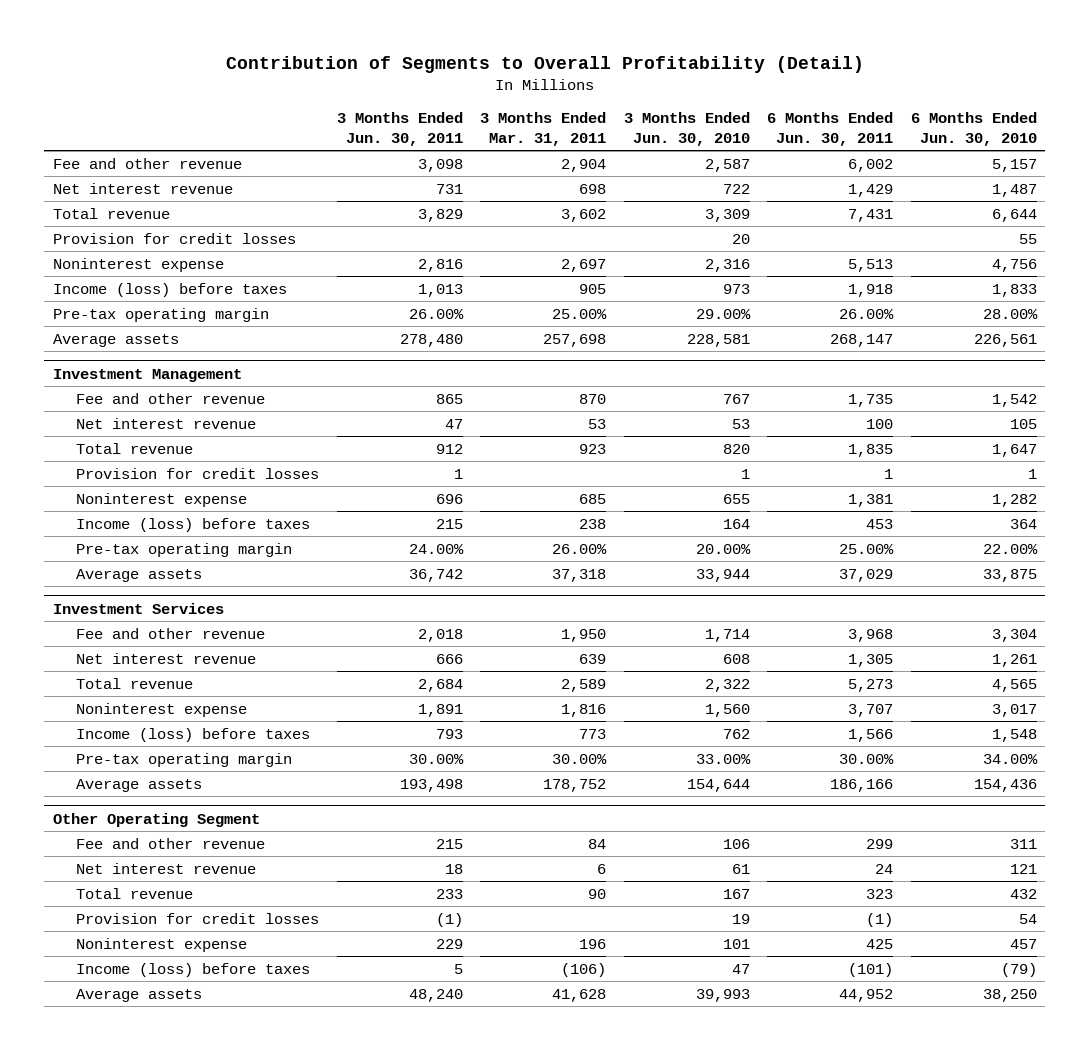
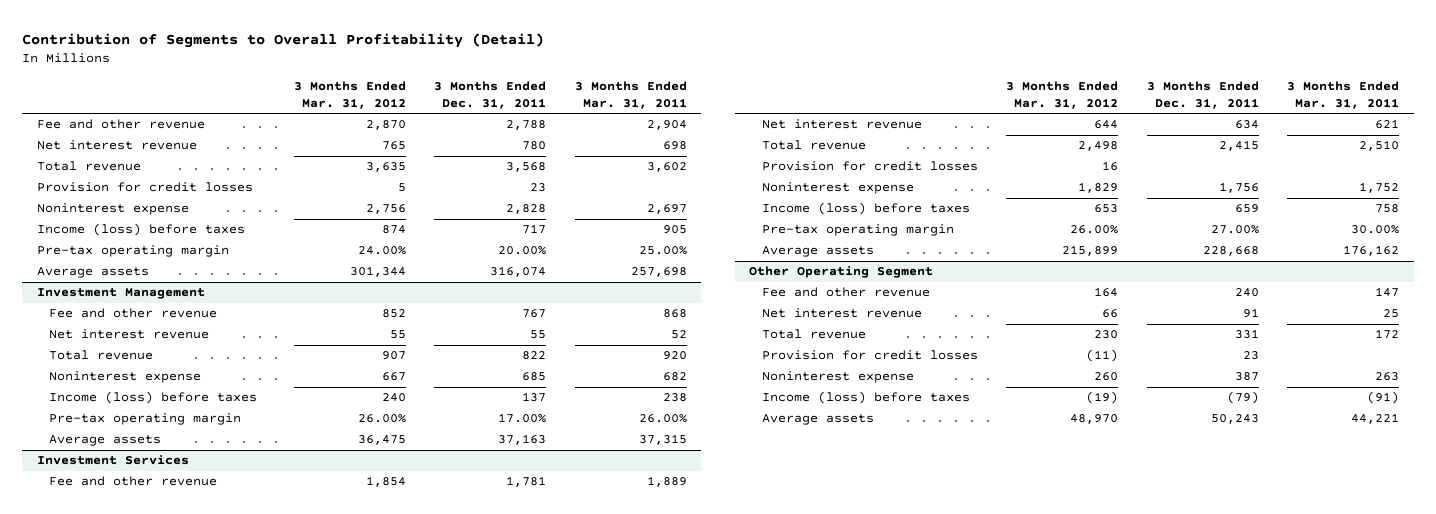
[336,112,463,147] 3 Months Ended Jun. 30, 2011 -> none
[623,112,750,147] 3 Months Ended Jun. 30, 2010 -> none
[767,112,894,147] 6 Months Ended Jun. 30, 2011 -> none
[910,112,1037,147] 6 Months Ended Jun. 30, 2010 -> none
none -> [293,81,406,109] 3 Months Ended Mar. 31, 2012
none -> [434,81,547,109] 3 Months Ended Dec. 31, 2011
[76,467,320,479] Provision for credit losses -> none
[579,393,607,404] 870 -> [662,309,687,319] 868
[588,418,607,429] 53 -> [670,330,687,340] 52
[579,443,607,454] 923 -> [662,351,687,361] 920
[579,493,607,504] 685 -> [662,372,687,382] 682
[552,568,607,582] 37,318 -> [638,434,687,446] 37,315
[561,628,607,642] 1,950 -> [646,476,687,488] 1,889
[579,653,607,664] 639 -> [1375,119,1400,130] 621
[561,678,607,692] 2,589 -> [1359,140,1400,152] 2,510
none -> [761,161,978,172] Provision for credit losses
[561,703,607,717] 1,816 -> [1359,182,1400,194] 1,752
[579,728,607,739] 773 -> [1375,204,1400,214] 758
[543,778,607,792] 178,752 -> [1343,245,1400,257] 176,162
[588,838,607,849] 84 -> [1375,287,1400,298] 147
[597,863,607,874] 6 -> [1383,309,1400,319] 25
[588,888,607,899] 90 -> [1375,329,1400,340] 172
[579,938,607,949] 196 -> [1375,372,1400,382] 263
[561,962,607,977] (106) -> [1367,391,1400,405] (91)
[552,988,607,1002] 41,628 -> [1351,413,1400,425] 44,221

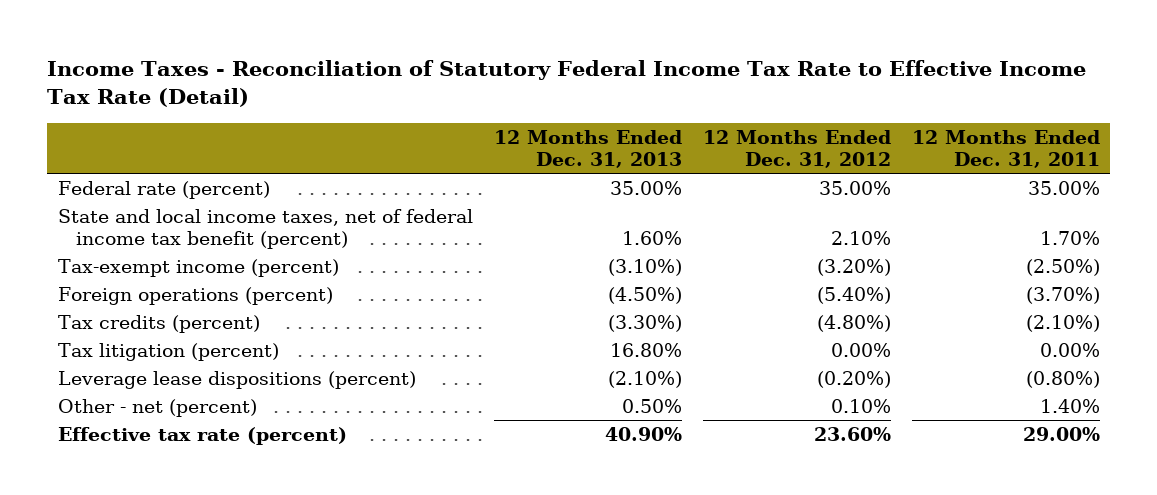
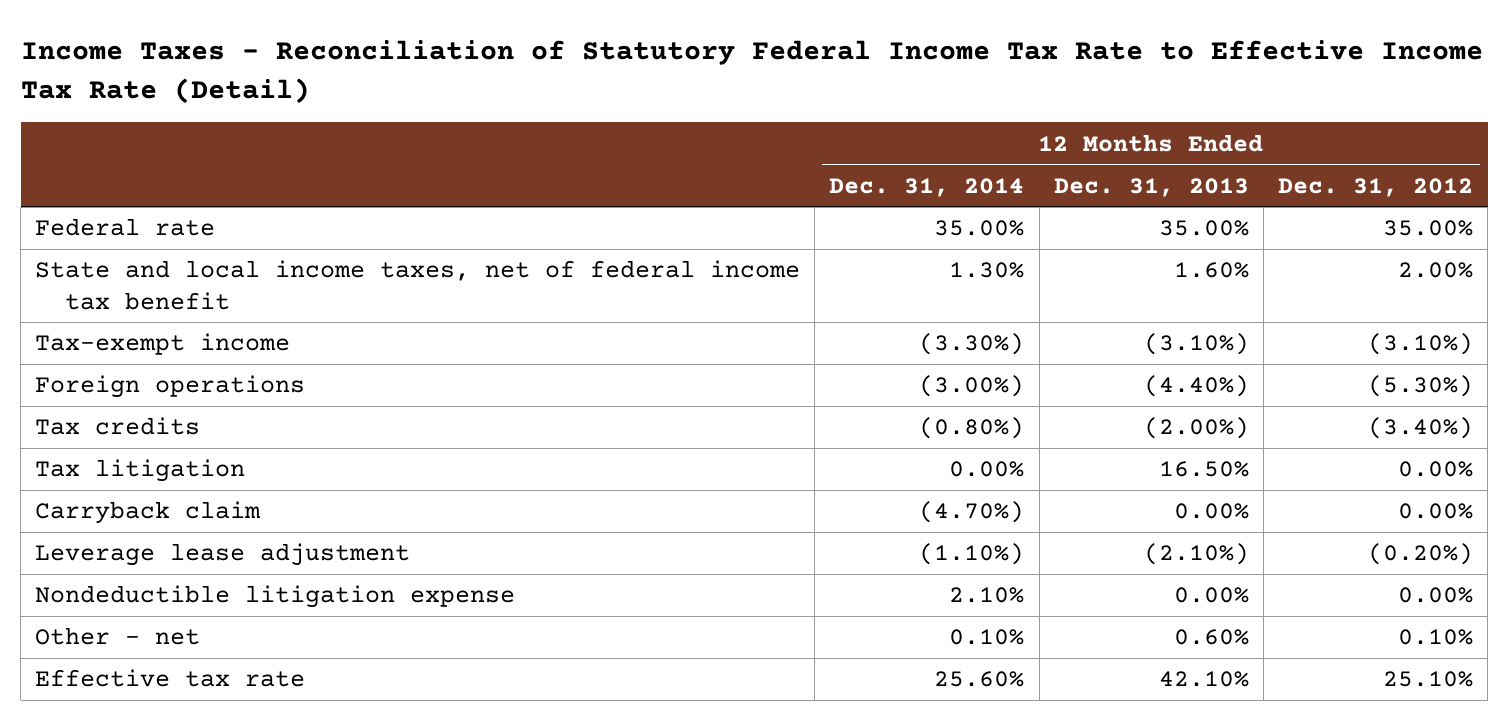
[911,129,1100,168] 12 Months Ended Dec. 31, 2011 -> none
none -> [829,177,1025,197] Dec. 31, 2014
[57,180,270,199] Federal rate (percent) -> [35,218,216,237] Federal rate
[57,208,473,249] State and local income taxes, net of federal income tax benefit (percent) -> [35,260,801,310] State and local income taxes, net of federal income tax benefit
[830,230,891,245] 2.10% -> [1397,262,1473,279] 2.00%
[57,258,339,277] Tax-exempt income (percent) -> [35,333,291,356] Tax-exempt income
[816,258,891,276] (3.20%) -> [1367,333,1473,356] (3.10%)
[57,286,333,305] Foreign operations (percent) -> [35,375,306,399] Foreign operations
[607,286,682,304] (4.50%) -> [1143,375,1249,398] (4.40%)
[816,286,891,304] (5.40%) -> [1367,375,1473,398] (5.30%)
[57,314,260,333] Tax credits (percent) -> [35,417,201,436] Tax credits
[607,314,682,332] (3.30%) -> [1143,417,1249,440] (2.00%)
[816,314,891,332] (4.80%) -> [1367,417,1473,440] (3.40%)
[57,342,279,361] Tax litigation (percent) -> [35,459,246,483] Tax litigation
[609,342,682,357] 16.80% -> [1158,461,1249,478] 16.50%
none -> [35,501,262,525] Carryback claim
[57,370,416,389] Leverage lease dispositions (percent) -> [35,543,411,567] Leverage lease adjustment
none -> [35,585,516,609] Nondeductible litigation expense
[57,398,257,417] Other - net (percent) -> [35,627,201,646] Other - net
[621,398,682,413] 0.50% -> [1173,629,1249,646] 0.60%
[57,426,347,445] Effective tax rate (percent) -> [35,669,306,688] Effective tax rate
[604,426,682,441] 40.90% -> [1158,671,1249,688] 42.10%
[813,426,891,441] 23.60% -> [1382,671,1473,688] 25.10%

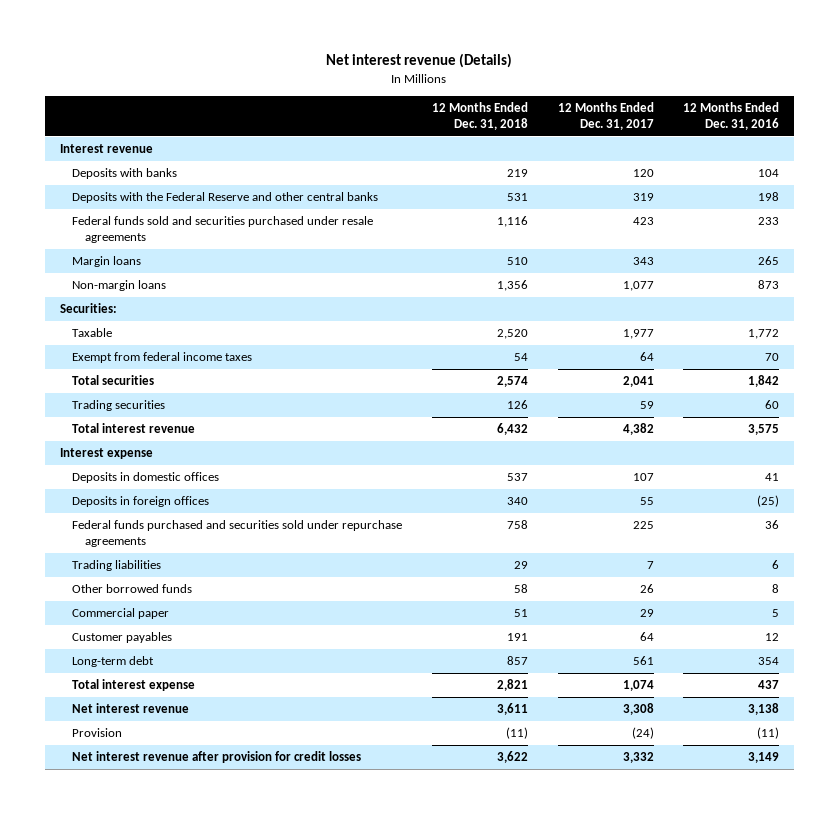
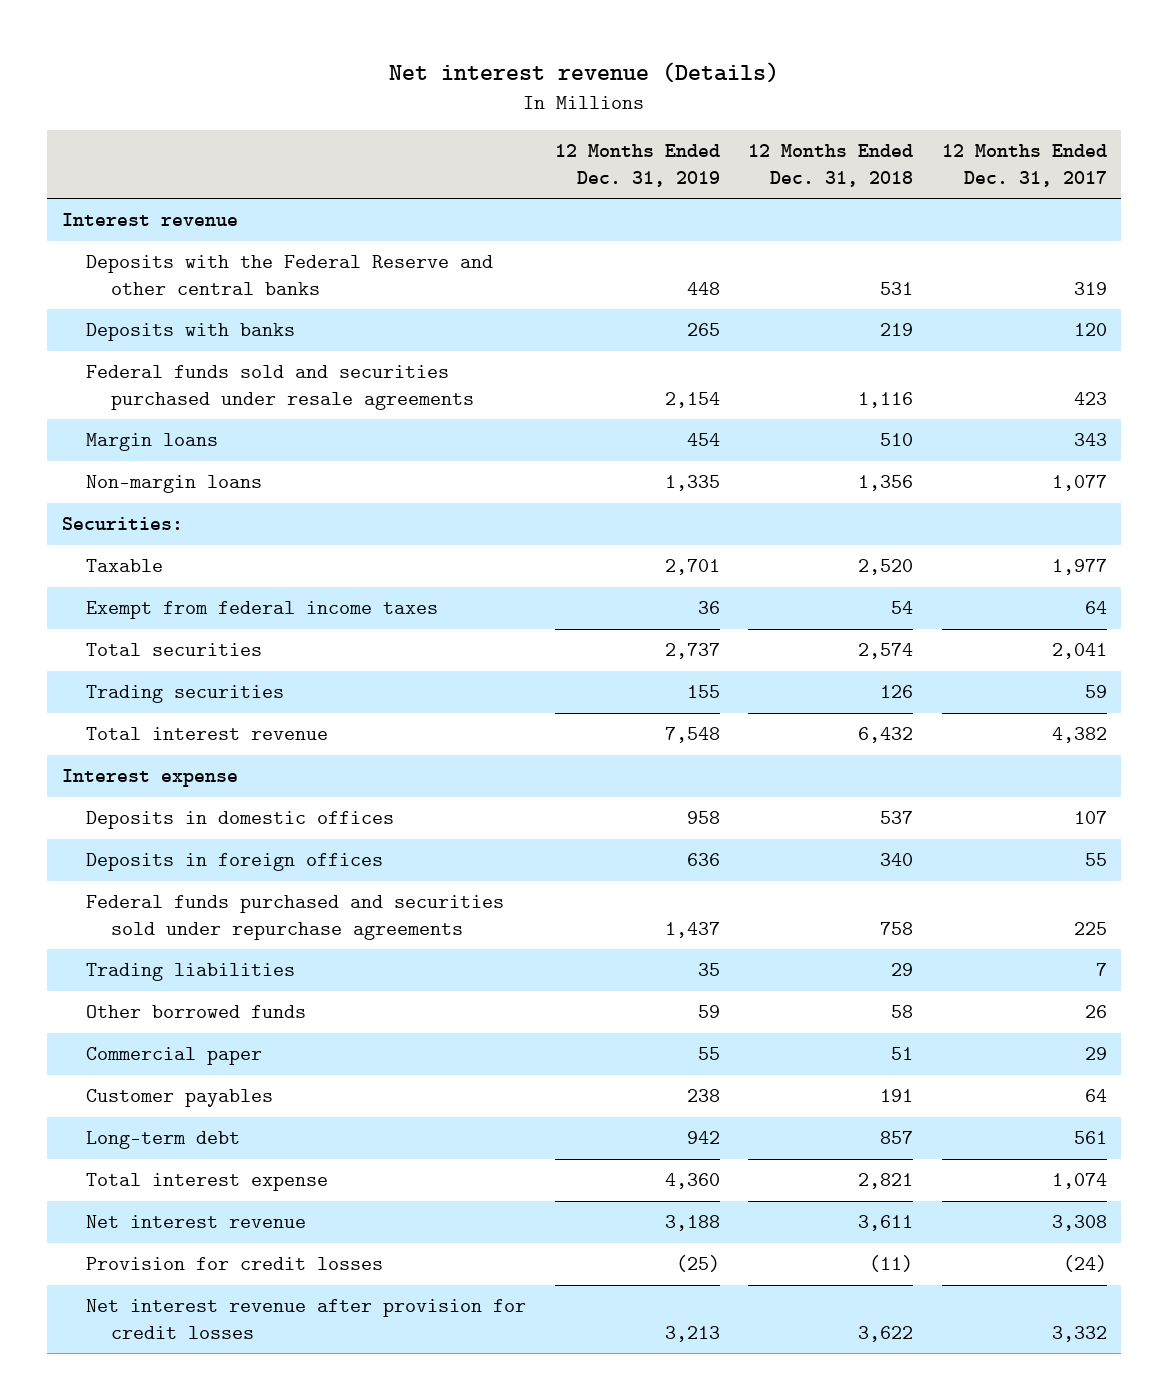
[683,102,780,130] 12 Months Ended Dec. 31, 2016 -> none
none -> [554,144,720,187] 12 Months Ended Dec. 31, 2019
[72,168,178,180] Deposits with banks -> [86,323,296,342] Deposits with banks
[72,728,123,738] Provision -> [86,1257,384,1271] Provision for credit losses

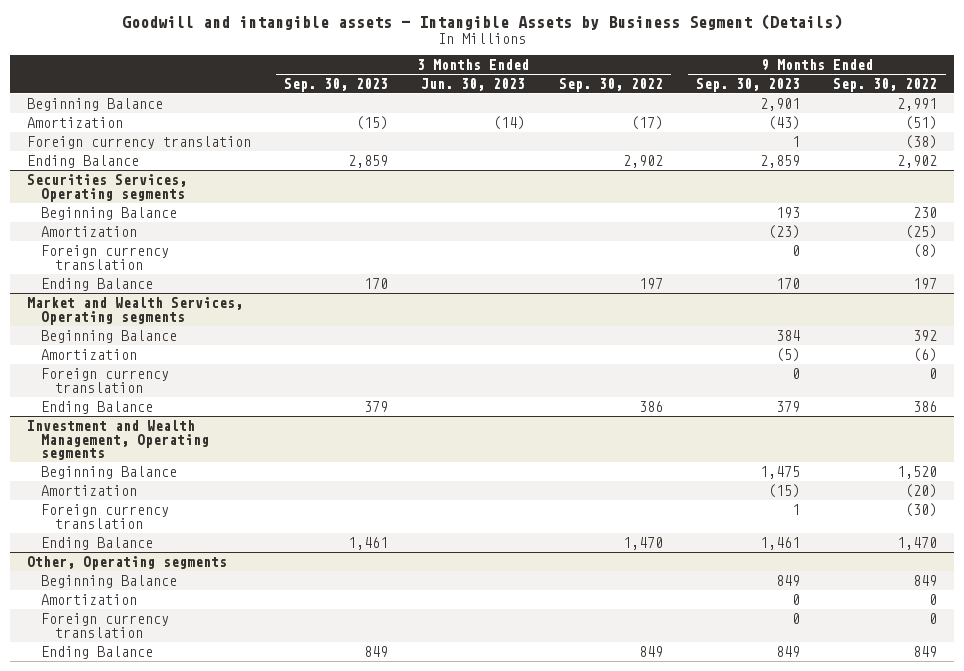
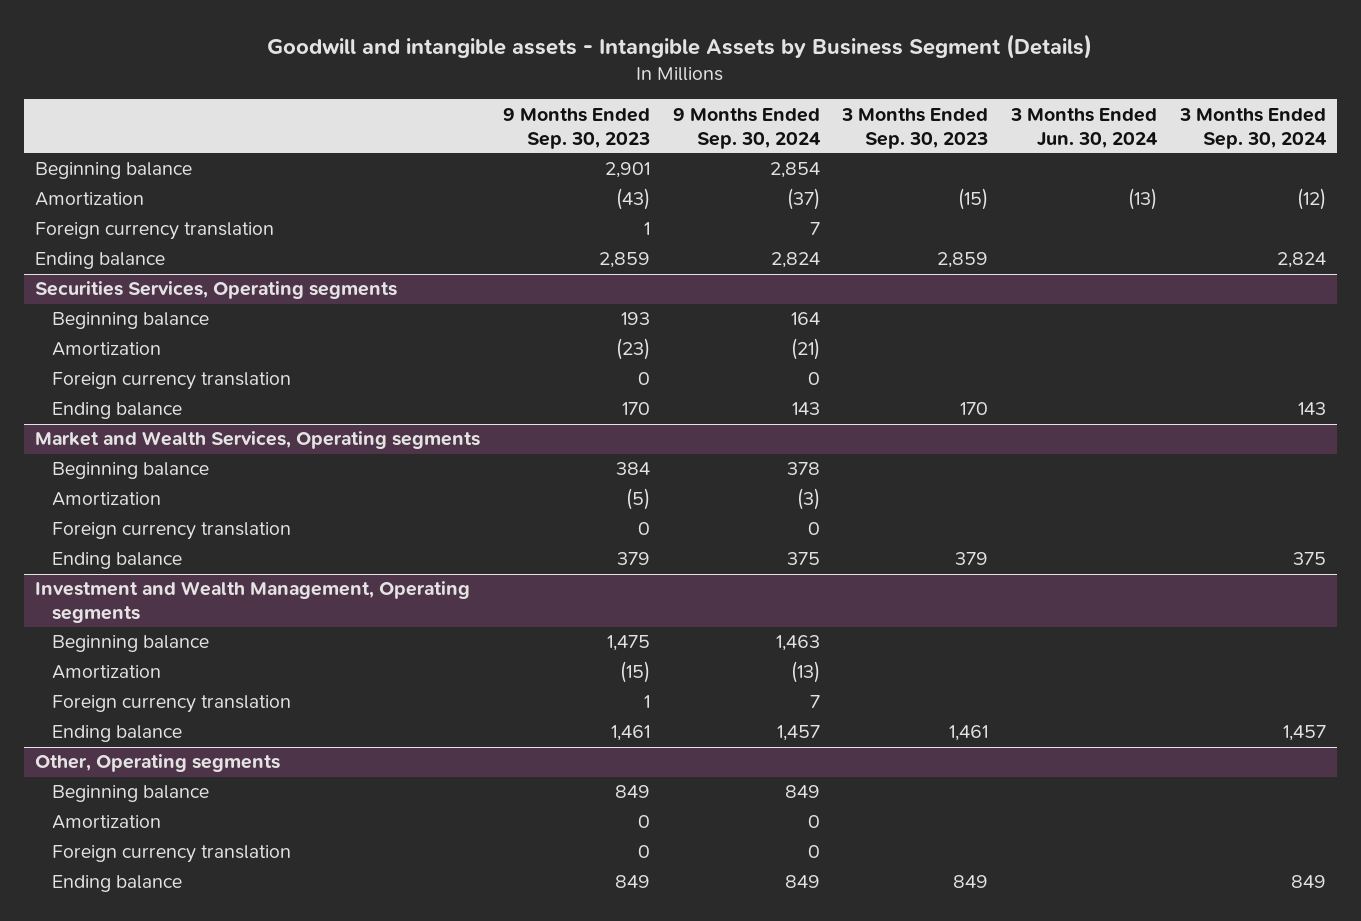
[421,77,526,91] Jun. 30, 2023 -> none
[558,77,663,92] Sep. 30, 2022 -> none
[833,77,938,92] Sep. 30, 2022 -> none
none -> [672,107,821,149] 9 Months Ended Sep. 30, 2024
none -> [1009,107,1158,148] 3 Months Ended Jun. 30, 2024
none -> [1178,107,1327,149] 3 Months Ended Sep. 30, 2024
[26,97,163,111] Beginning Balance -> [35,162,193,180] Beginning balance
[26,154,139,168] Ending Balance -> [35,252,166,270] Ending balance
[40,206,177,220] Beginning Balance -> [52,312,210,330] Beginning balance
[40,277,153,291] Ending Balance -> [52,402,183,420] Ending balance
[40,329,177,343] Beginning Balance -> [52,462,210,480] Beginning balance
[40,400,153,414] Ending Balance -> [52,552,183,570] Ending balance
[40,465,177,479] Beginning Balance -> [52,635,210,653] Beginning balance
[40,536,153,550] Ending Balance -> [52,725,183,743] Ending balance
[40,574,177,588] Beginning Balance -> [52,785,210,803] Beginning balance
[40,645,153,659] Ending Balance -> [52,875,183,893] Ending balance

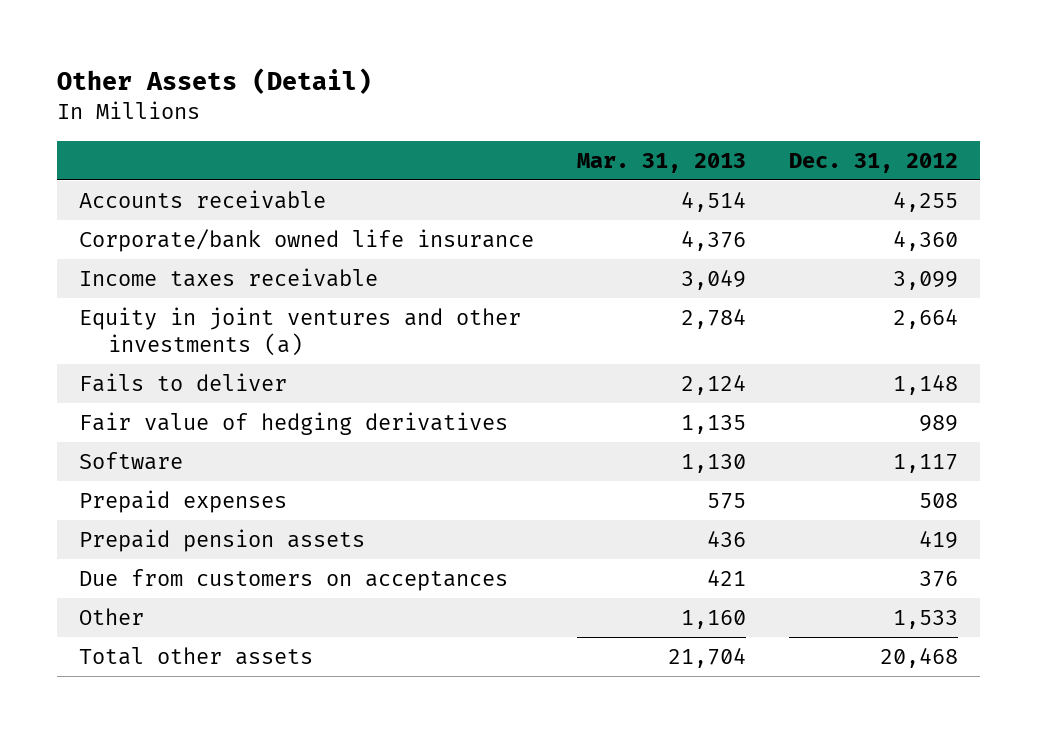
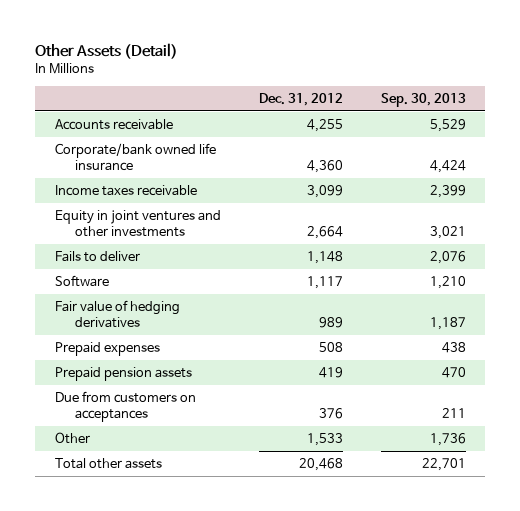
[576,152,746,173] Mar. 31, 2013 -> none
none -> [380,93,466,108] Sep. 30, 2013
[78,307,521,357] Equity in joint ventures and other investments (a) -> [54,210,221,237] Equity in joint ventures and other investments
[78,412,508,436] Fair value of hedging derivatives -> [54,300,180,328] Fair value of hedging derivatives

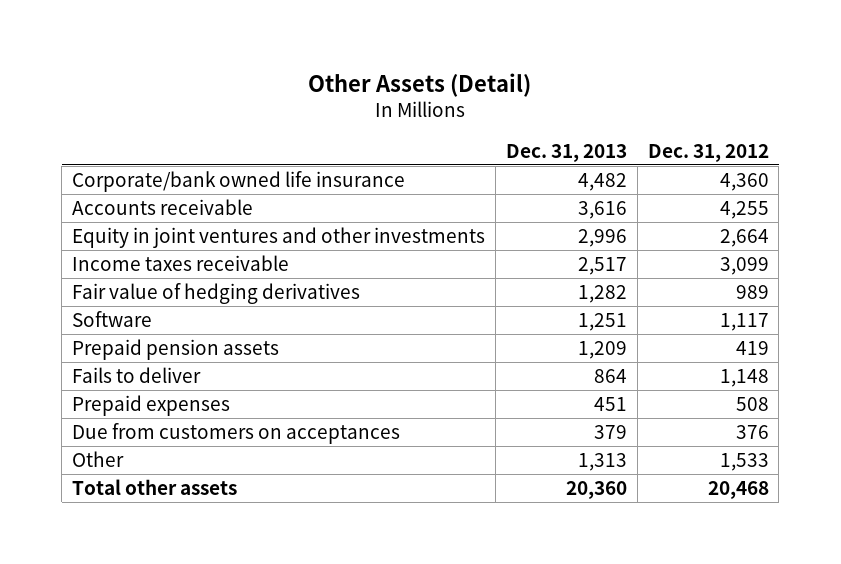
[380,93,466,108] Sep. 30, 2013 -> none
none -> [505,143,627,162] Dec. 31, 2013
[54,119,173,131] Accounts receivable -> [72,199,254,216] Accounts receivable
[54,185,197,197] Income taxes receivable -> [72,255,290,272] Income taxes receivable
[54,275,109,288] Software -> [72,311,153,328] Software
[54,251,140,263] Fails to deliver -> [72,367,202,384] Fails to deliver
[54,342,160,357] Prepaid expenses -> [72,395,231,417] Prepaid expenses

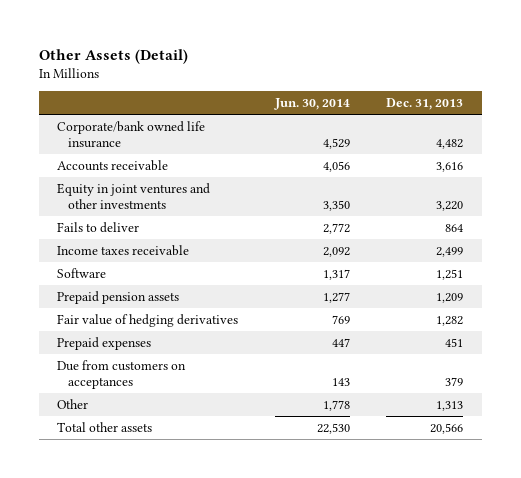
[647,143,769,162] Dec. 31, 2012 -> none
none -> [273,98,350,111] Jun. 30, 2014
[577,229,627,248] 2,996 -> [436,200,464,211] 3,220
[72,367,202,384] Fails to deliver -> [57,221,140,233] Fails to deliver
[577,257,627,276] 2,517 -> [436,246,464,257] 2,499
[72,283,361,305] Fair value of hedging derivatives -> [57,313,239,327] Fair value of hedging derivatives
[565,481,627,500] 20,360 -> [430,422,464,434] 20,566

